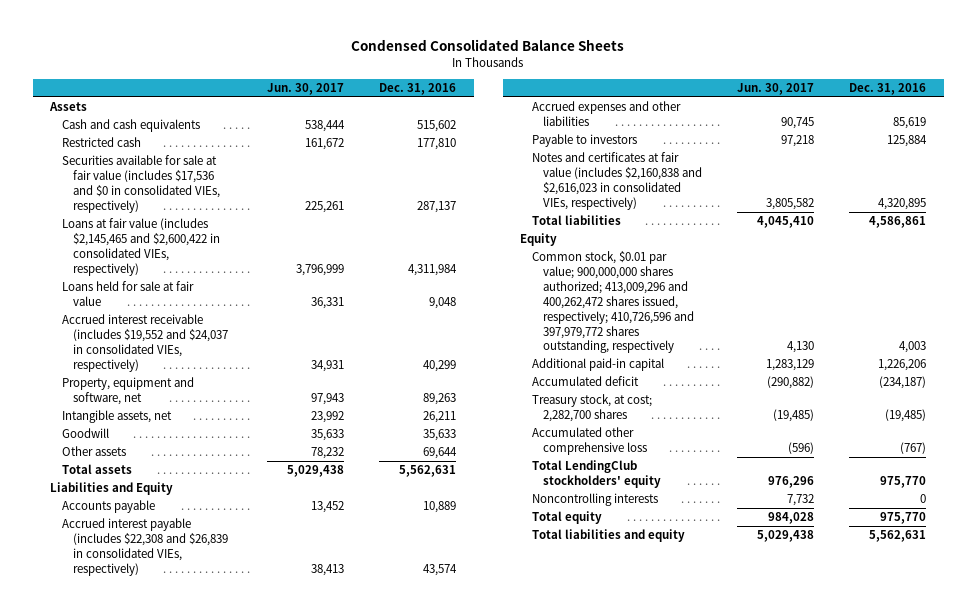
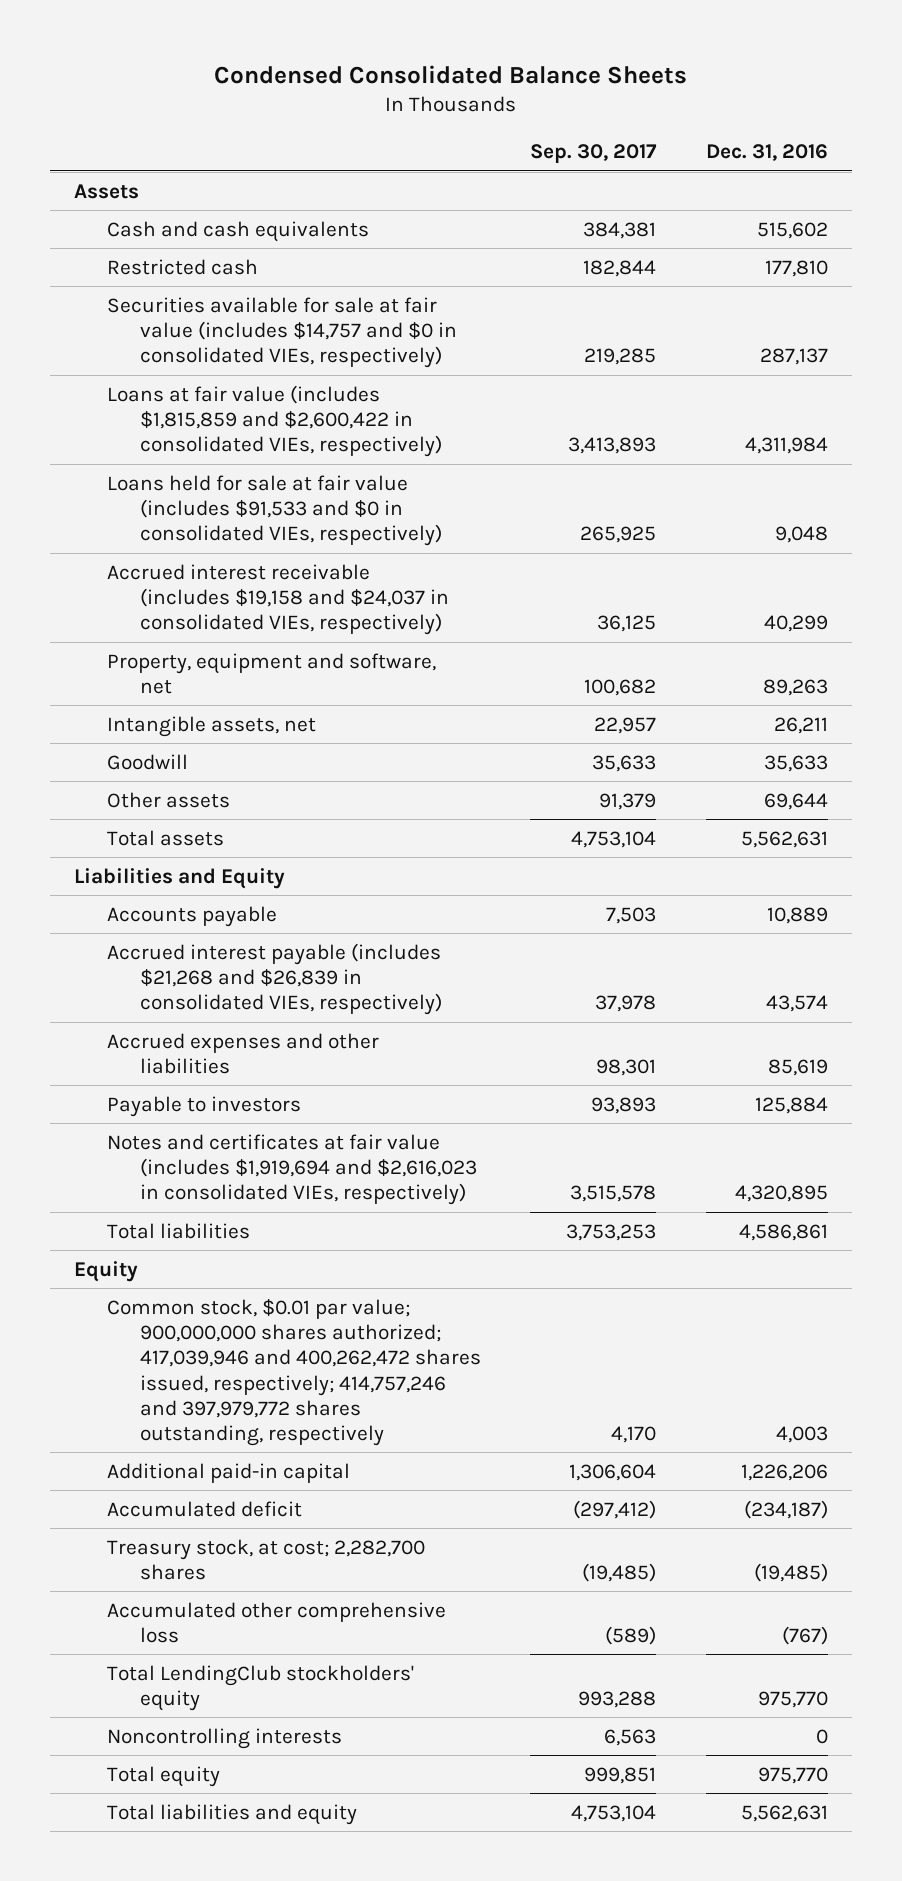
[267,82,345,95] Jun. 30, 2017 -> none
none -> [530,144,658,164] Sep. 30, 2017
[61,155,220,213] Securities available for sale at fair value (includes $17,536 and $0 in consolidated VIEs, respectively) -> [107,296,457,369] Securities available for sale at fair value (includes $14,757 and $0 in consolidated VIEs, respectively)
[61,218,220,276] Loans at fair value (includes $2,145,465 and $2,600,422 in consolidated VIEs, respectively) -> [107,384,442,458] Loans at fair value (includes $1,815,859 and $2,600,422 in consolidated VIEs, respectively)
[61,281,194,307] Loans held for sale at fair value -> [107,474,442,547] Loans held for sale at fair value (includes $91,533 and $0 in consolidated VIEs, respectively)
[61,314,228,372] Accrued interest receivable (includes $19,552 and $24,037 in consolidated VIEs, respectively) -> [107,563,449,636] Accrued interest receivable (includes $19,158 and $24,037 in consolidated VIEs, respectively)
[61,518,228,576] Accrued interest payable (includes $22,308 and $26,839 in consolidated VIEs, respectively) -> [107,942,442,1016] Accrued interest payable (includes $21,268 and $26,839 in consolidated VIEs, respectively)
[531,152,702,210] Notes and certificates at fair value (includes $2,160,838 and $2,616,023 in consolidated VIEs, respectively) -> [107,1133,477,1206] Notes and certificates at fair value (includes $1,919,694 and $2,616,023 in consolidated VIEs, respectively)
[531,251,694,354] Common stock, $0.01 par value; 900,000,000 shares authorized; 413,009,296 and 400,262,472 shares issued, respectively; 410,726,596 and 397,979,772 shares outstanding, respectively -> [107,1298,481,1447] Common stock, $0.01 par value; 900,000,000 shares authorized; 417,039,946 and 400,262,472 shares issued, respectively; 414,757,246 and 397,979,772 shares outstanding, respectively

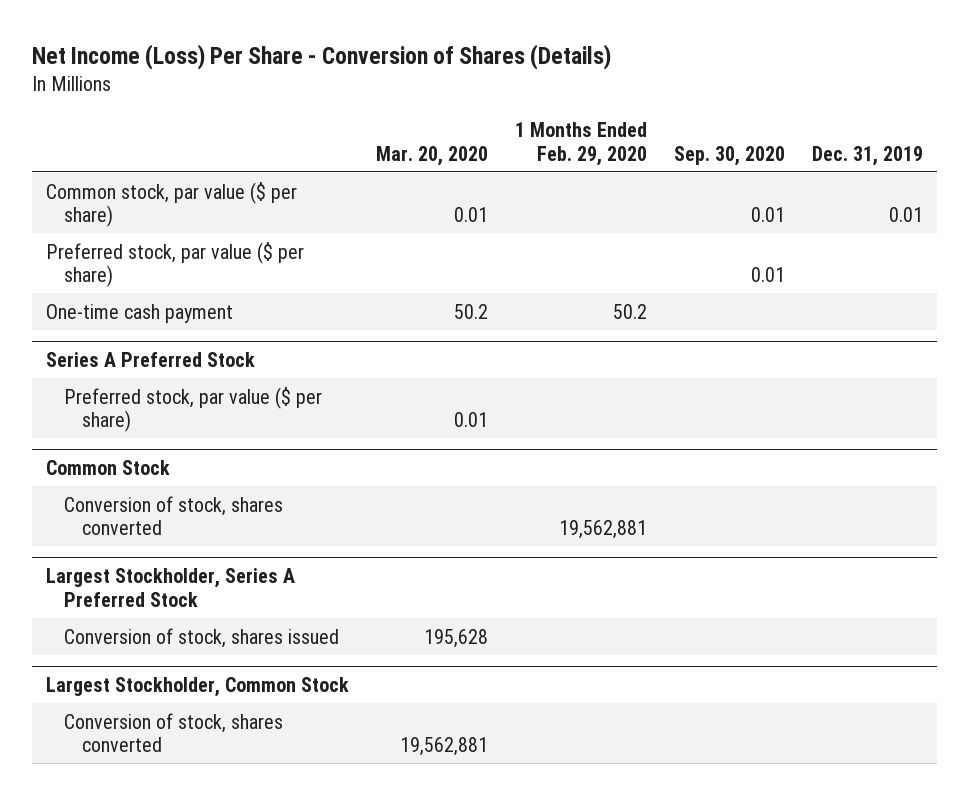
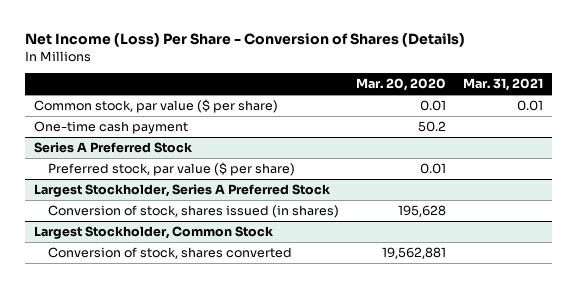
[514,121,647,166] 1 Months Ended Feb. 29, 2020 -> none
[674,145,786,166] Sep. 30, 2020 -> none
[812,145,924,166] Dec. 31, 2019 -> none
none -> [463,77,544,91] Mar. 31, 2021
[45,241,304,288] Preferred stock, par value ($ per share) -> none
[45,460,170,476] Common Stock -> none
[64,495,284,536] Conversion of stock, shares converted -> none
[64,627,340,648] Conversion of stock, shares issued -> [48,205,340,219] Conversion of stock, shares issued (in shares)

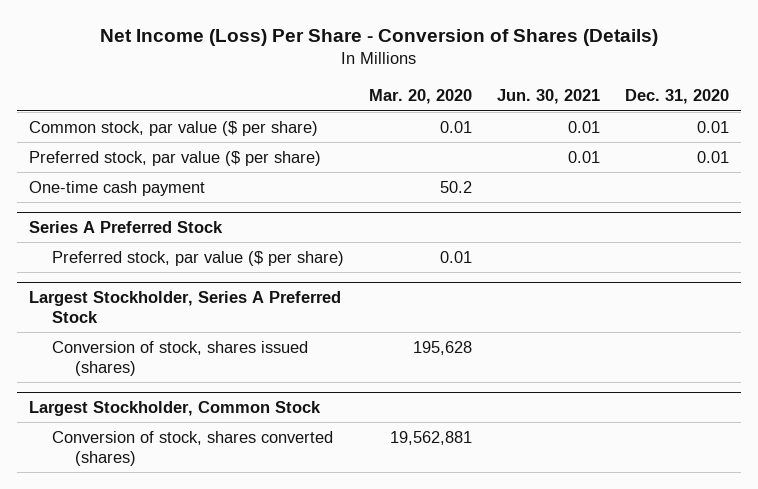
[463,77,544,91] Mar. 31, 2021 -> none
none -> [496,89,600,105] Jun. 30, 2021
none -> [624,89,729,105] Dec. 31, 2020
none -> [29,150,322,166] Preferred stock, par value ($ per share)
[48,205,340,219] Conversion of stock, shares issued (in shares) -> [52,340,309,376] Conversion of stock, shares issued (shares)
[48,247,293,260] Conversion of stock, shares converted -> [52,430,334,466] Conversion of stock, shares converted (shares)

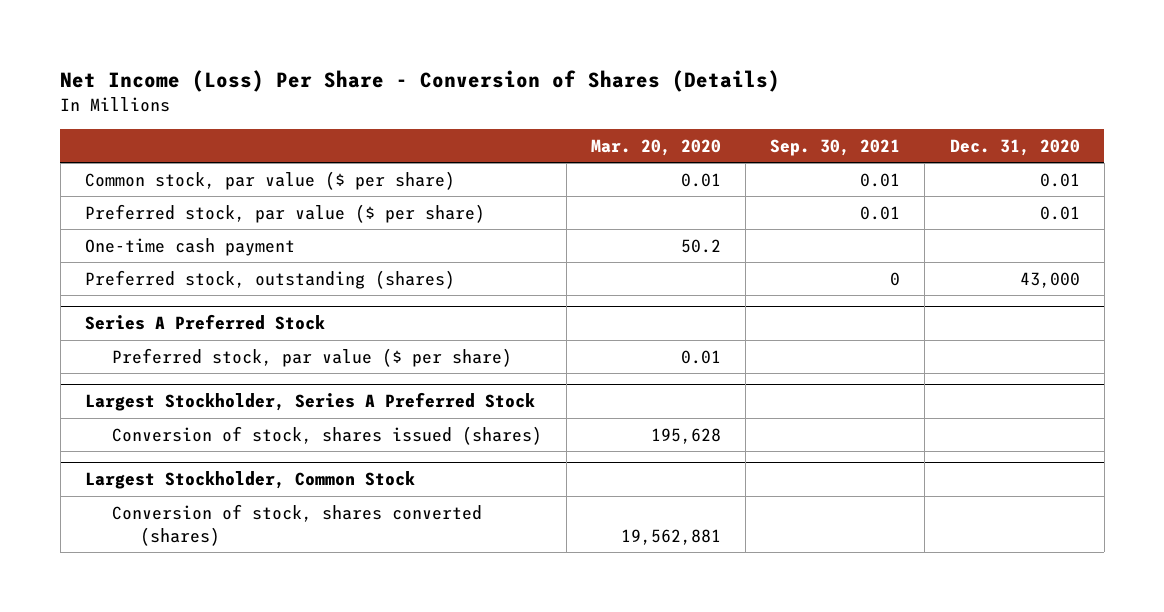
[496,89,600,105] Jun. 30, 2021 -> none
none -> [770,138,901,156] Sep. 30, 2021
none -> [84,269,455,289] Preferred stock, outstanding (shares)

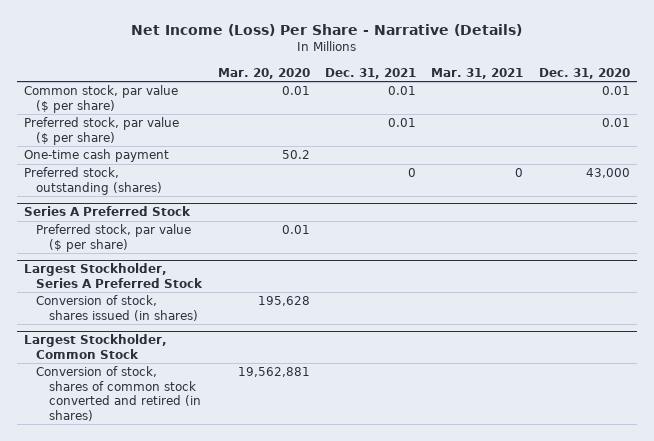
[60,70,781,93] Net Income (Loss) Per Share - Conversion of Shares (Details) -> [131,24,523,37] Net Income (Loss) Per Share - Narrative (Details)
[770,138,901,156] Sep. 30, 2021 -> none
none -> [325,67,417,79] Dec. 31, 2021
none -> [431,67,524,79] Mar. 31, 2021
[112,425,543,445] Conversion of stock, shares issued (shares) -> [36,295,198,321] Conversion of stock, shares issued (in shares)
[112,503,483,546] Conversion of stock, shares converted (shares) -> [36,366,201,421] Conversion of stock, shares of common stock converted and retired (in shares)

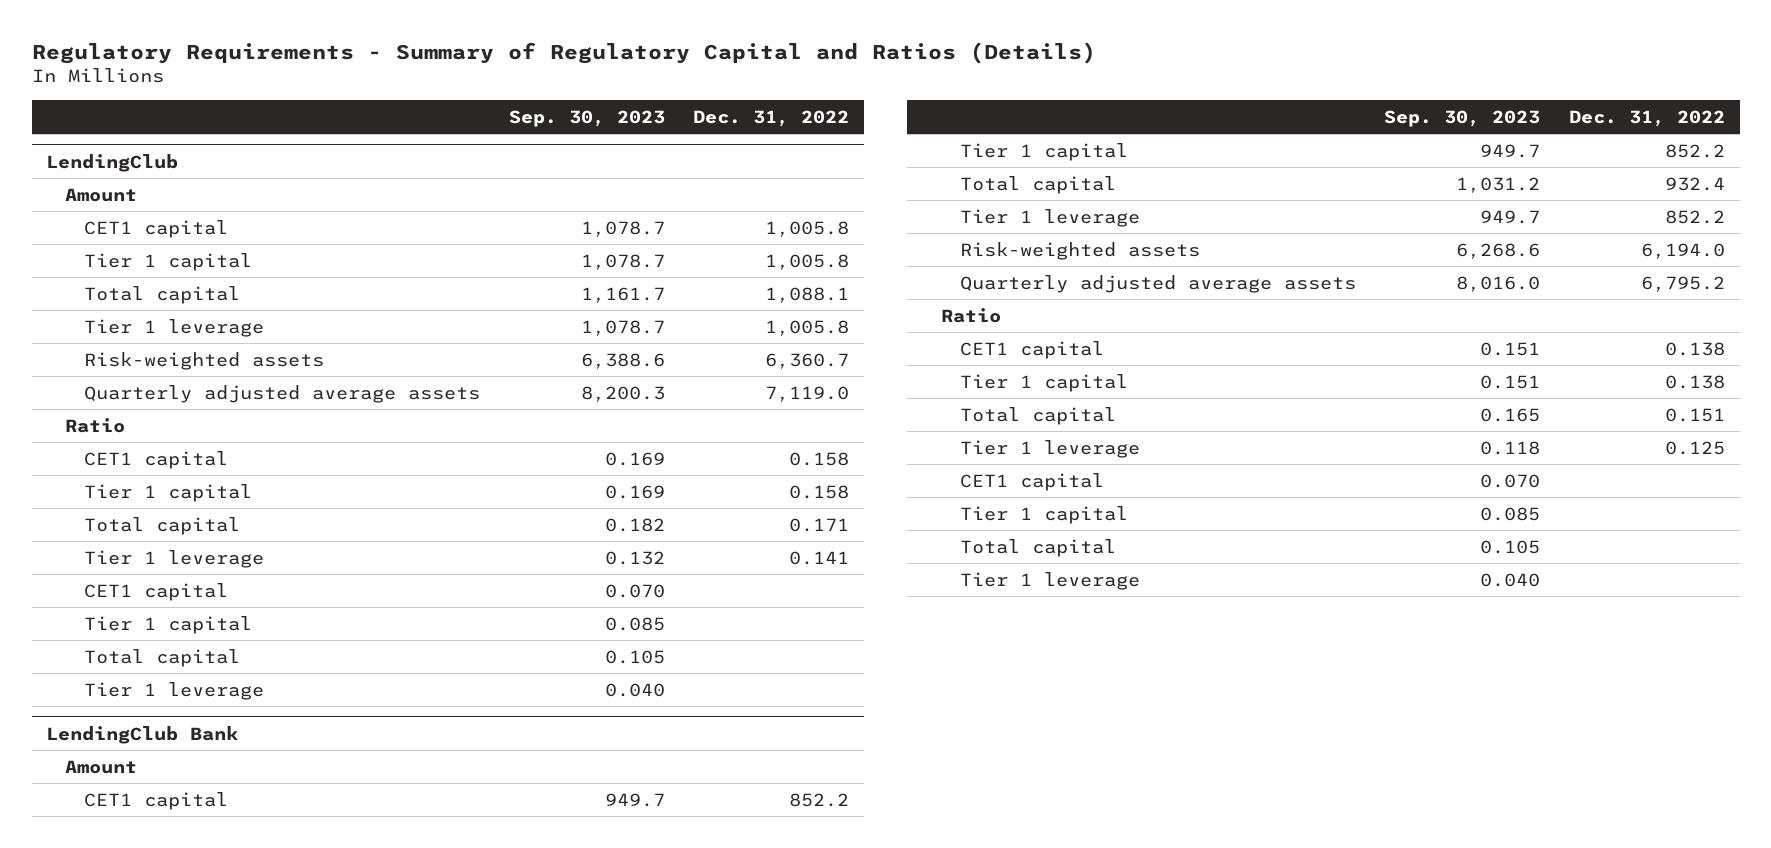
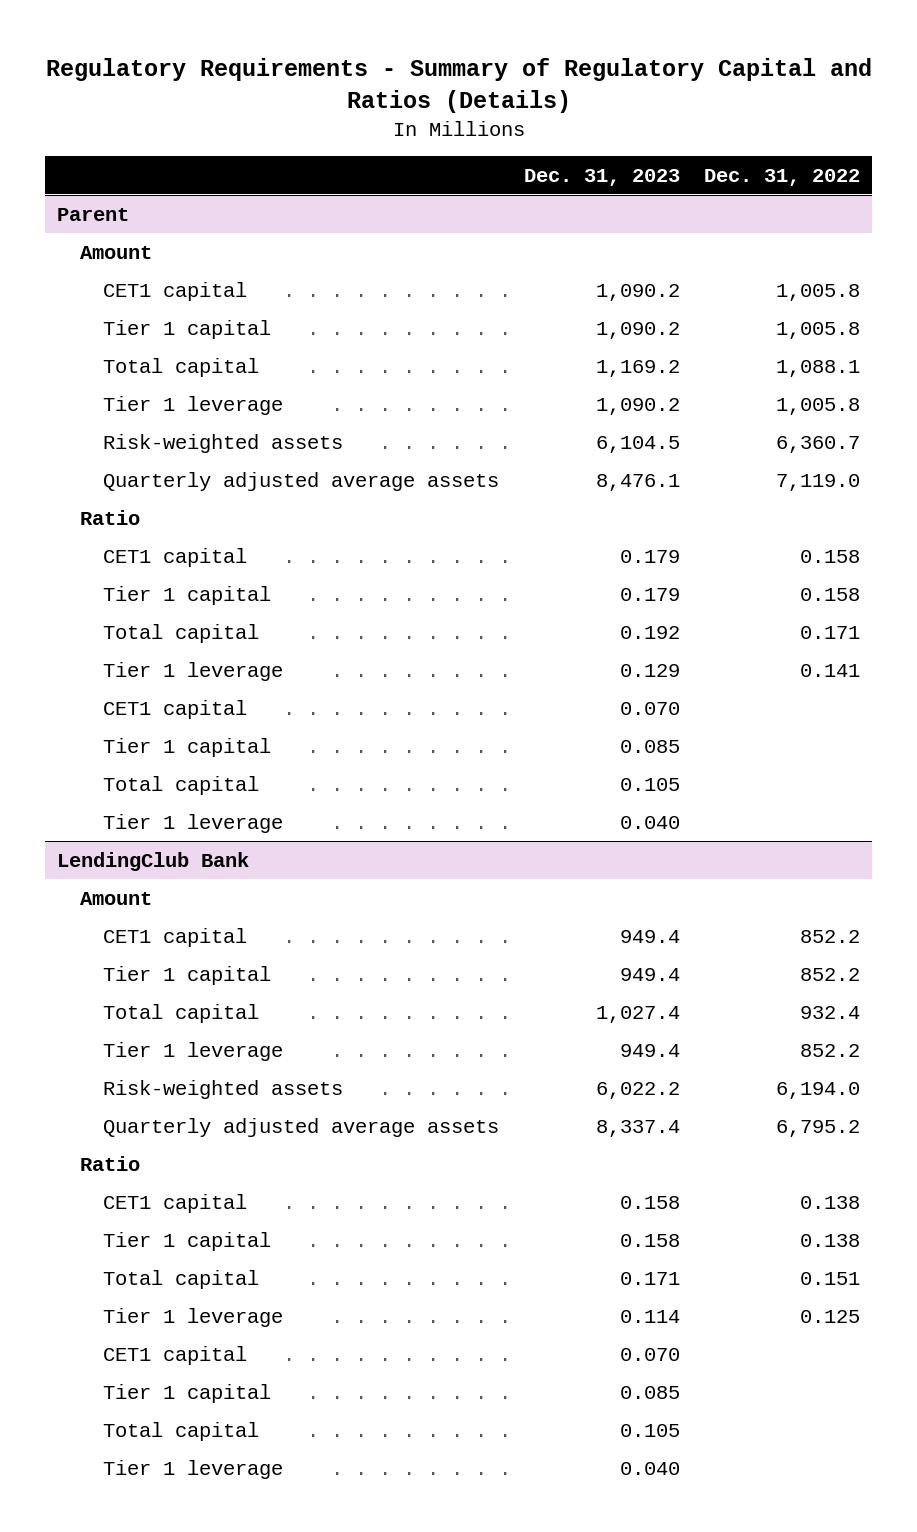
[508,109,665,127] Sep. 30, 2023 -> none
none -> [523,168,680,186] Dec. 31, 2023
[45,153,178,172] LendingClub -> [57,207,130,221] Parent

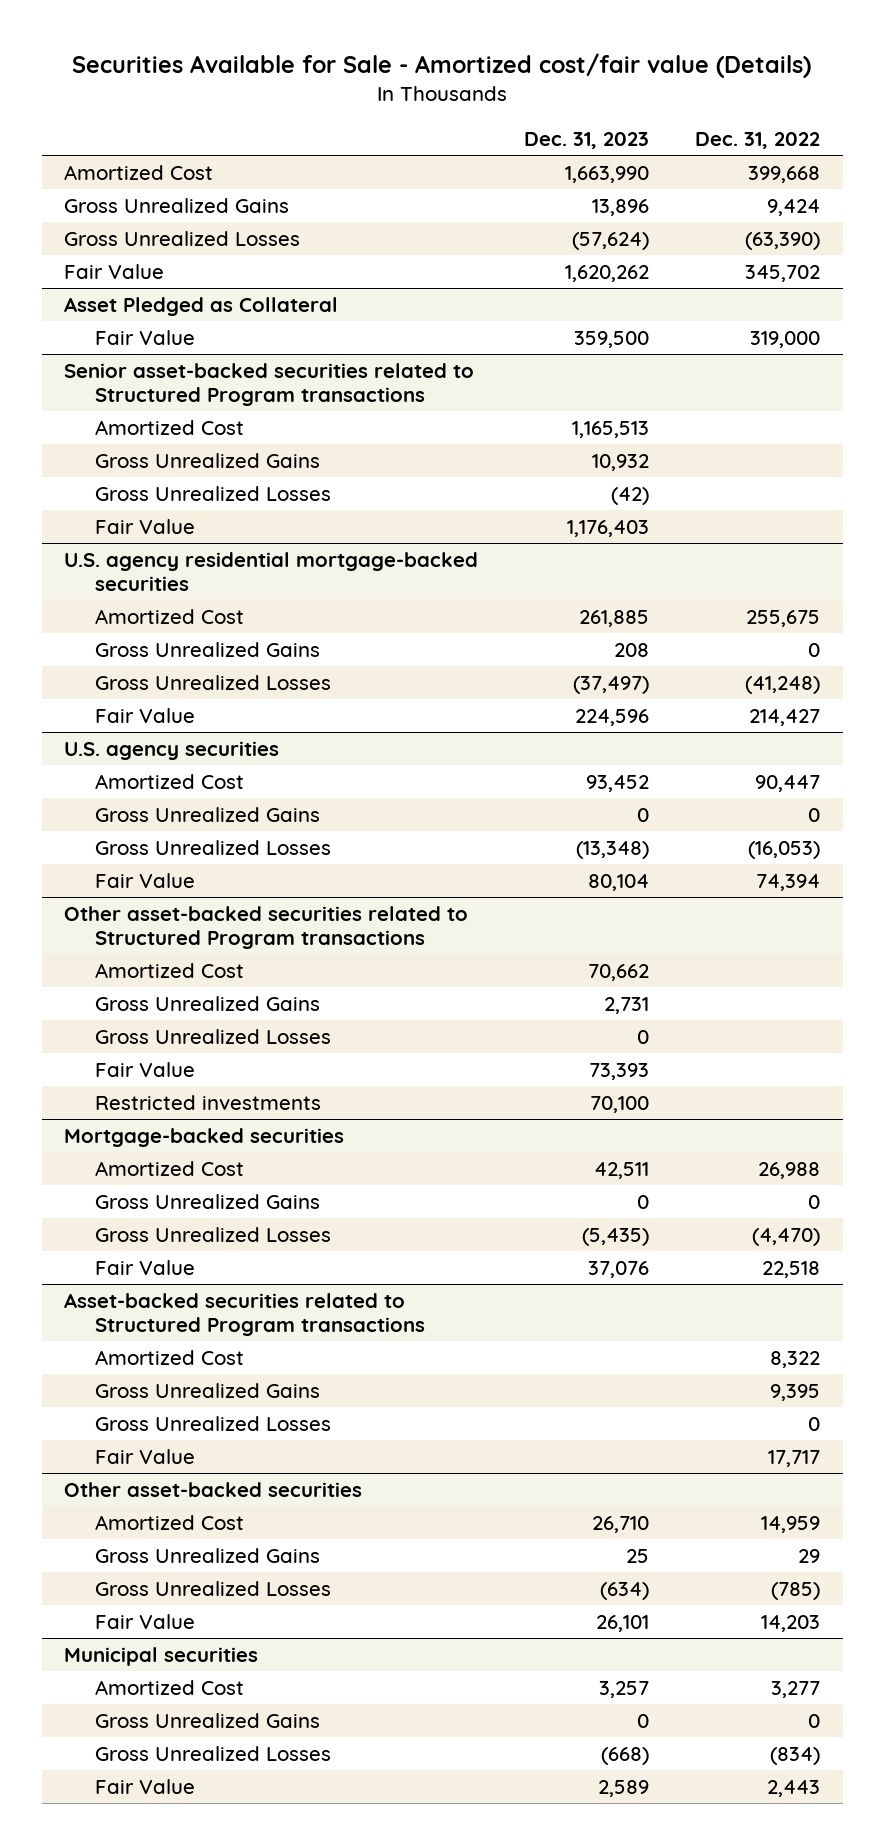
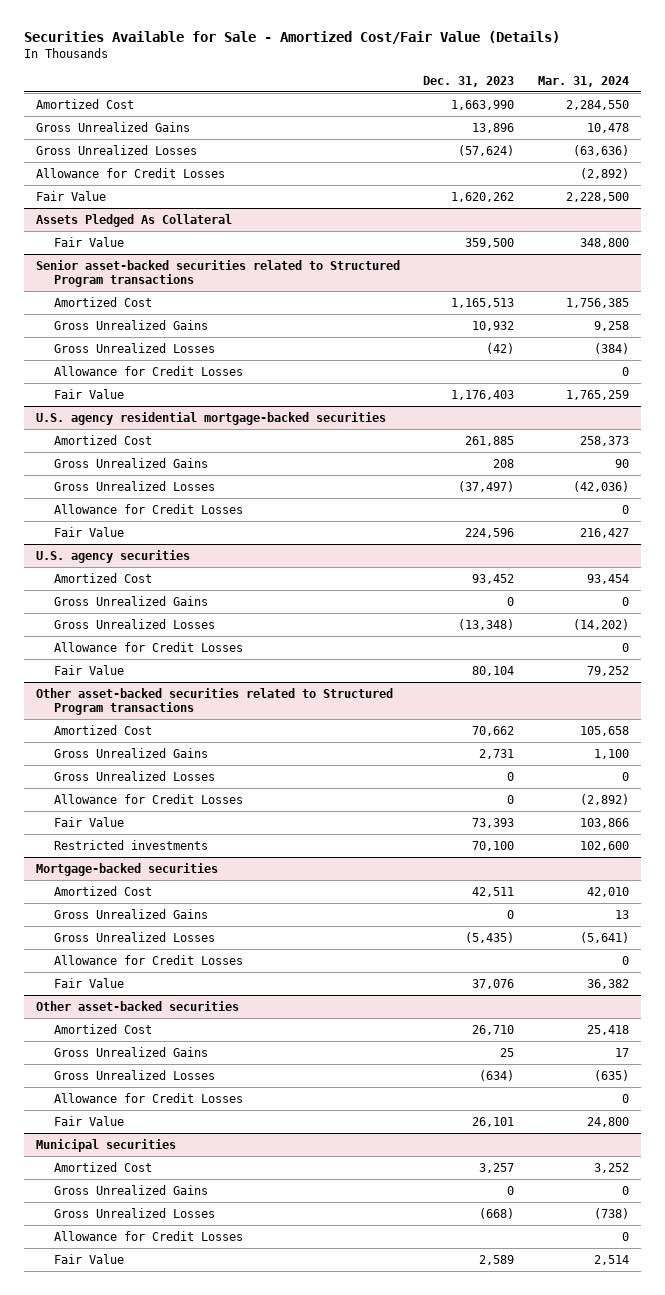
[72,53,812,79] Securities Available for Sale - Amortized cost/fair value (Details) -> [23,30,560,44] Securities Available for Sale - Amortized Cost/Fair Value (Details)
[695,131,821,149] Dec. 31, 2022 -> none
none -> [537,75,629,87] Mar. 31, 2024
none -> [35,167,225,178] Allowance for Credit Losses
[64,297,339,317] Asset Pledged as Collateral -> [35,213,232,227] Assets Pledged As Collateral
none -> [53,365,243,376] Allowance for Credit Losses
none -> [53,503,243,514] Allowance for Credit Losses
none -> [53,641,243,652] Allowance for Credit Losses
none -> [53,793,243,804] Allowance for Credit Losses
none -> [53,954,243,965] Allowance for Credit Losses
[64,1293,425,1336] Asset-backed securities related to Structured Program transactions -> none
[94,1350,244,1366] Amortized Cost -> none
[94,1383,320,1399] Gross Unrealized Gains -> none
[94,1416,331,1432] Gross Unrealized Losses -> none
[94,1449,195,1465] Fair Value -> none
none -> [53,1092,243,1103] Allowance for Credit Losses
none -> [53,1230,243,1241] Allowance for Credit Losses

